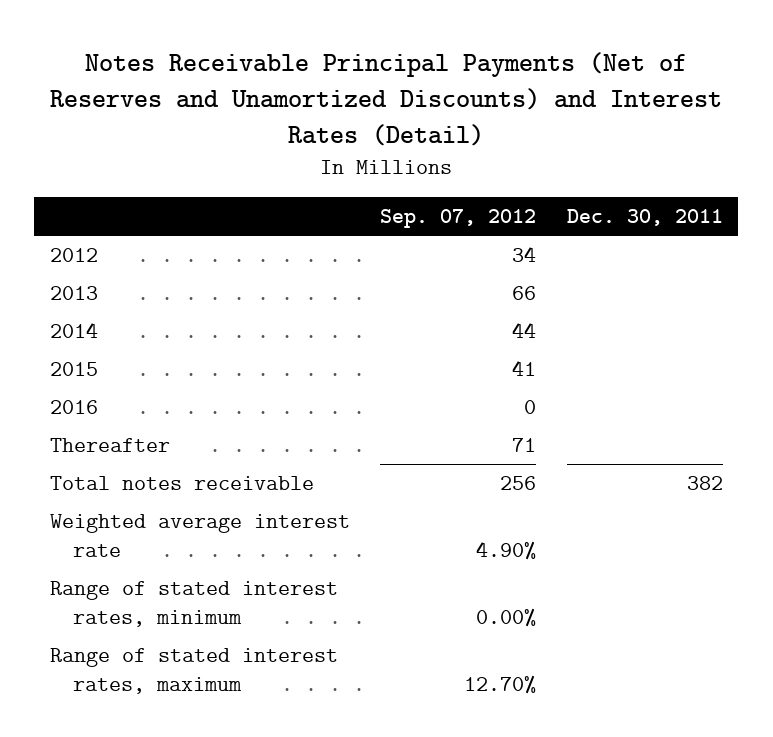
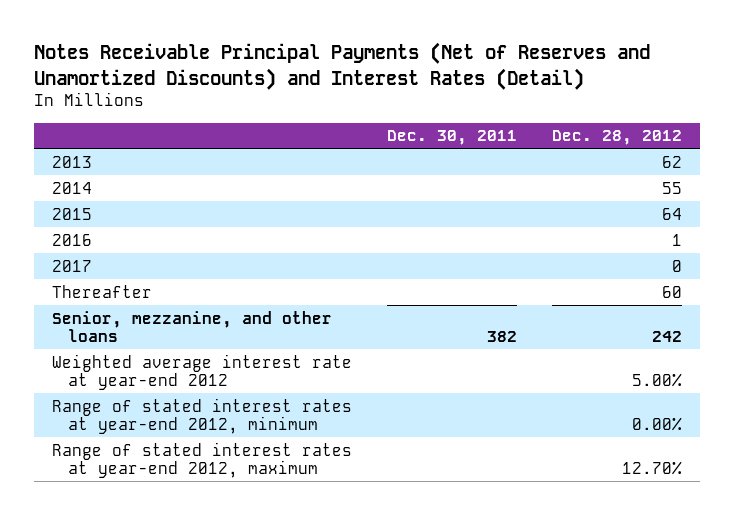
[380,209,537,229] Sep. 07, 2012 -> none
none -> [552,130,683,146] Dec. 28, 2012
[49,248,98,263] 2012 -> none
none -> [51,259,92,272] 2017
[49,476,314,491] Total notes receivable -> [51,310,332,343] Senior, mezzanine, and other loans
[49,514,350,557] Weighted average interest rate -> [51,353,352,391] Weighted average interest rate at year-end 2012
[49,581,338,627] Range of stated interest rates, minimum -> [51,397,352,435] Range of stated interest rates at year-end 2012, minimum
[49,648,338,694] Range of stated interest rates, maximum -> [51,441,352,479] Range of stated interest rates at year-end 2012, maximum

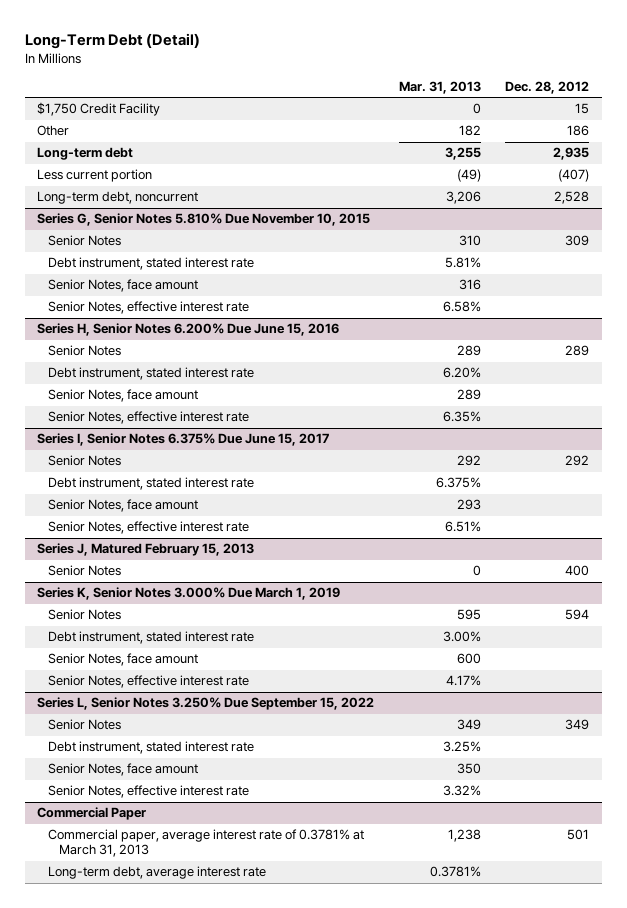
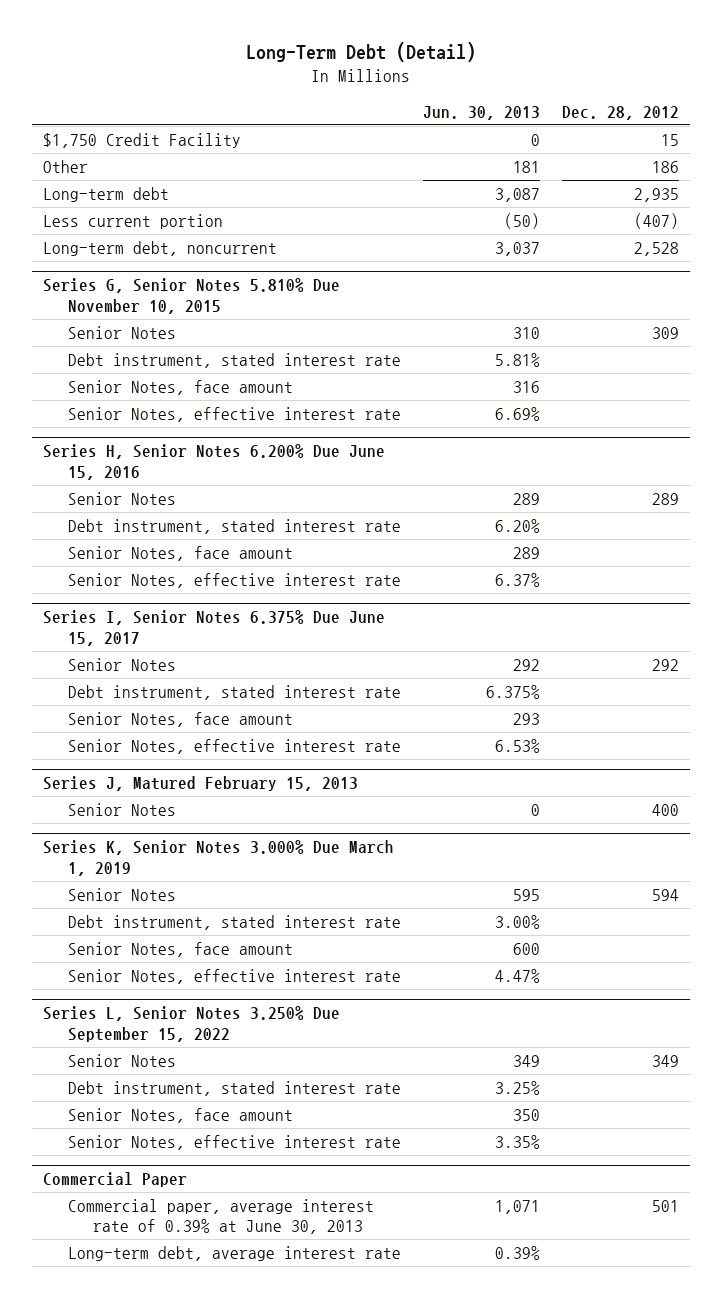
[398,80,481,94] Mar. 31, 2013 -> none
none -> [423,105,541,120] Jun. 30, 2013
[48,829,365,858] Commercial paper, average interest rate of 0.3781% at March 31, 2013 -> [67,1198,374,1235] Commercial paper, average interest rate of 0.39% at June 30, 2013

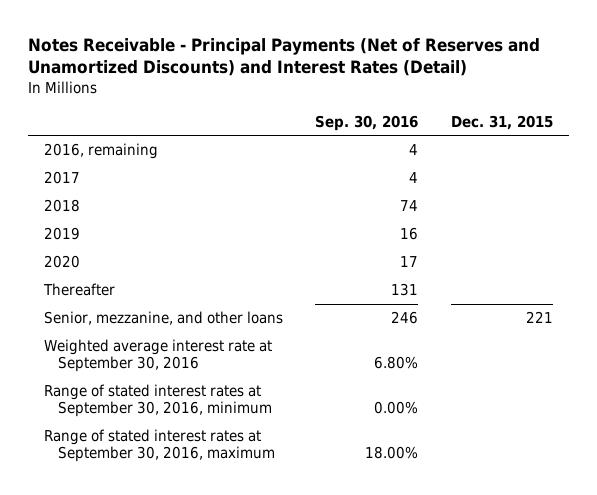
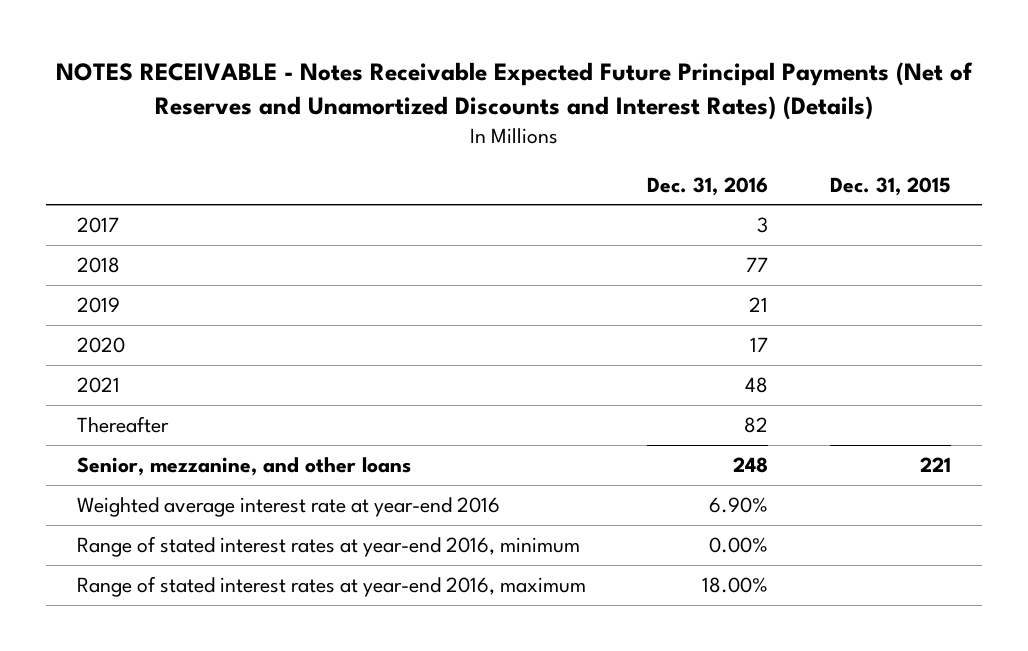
[28,37,541,77] Notes Receivable - Principal Payments (Net of Reserves and Unamortized Discounts) and Interest Rates (Detail) -> [55,61,973,120] NOTES RECEIVABLE - Notes Receivable Expected Future Principal Payments (Net of Reserves and Unamortized Discounts and Interest Rates) (Details)
[315,114,419,131] Sep. 30, 2016 -> none
none -> [647,176,769,196] Dec. 31, 2016
[44,143,159,160] 2016, remaining -> none
none -> [76,376,120,393] 2021
[44,339,273,373] Weighted average interest rate at September 30, 2016 -> [76,496,500,517] Weighted average interest rate at year-end 2016
[44,384,273,418] Range of stated interest rates at September 30, 2016, minimum -> [76,535,580,557] Range of stated interest rates at year-end 2016, minimum
[44,429,276,463] Range of stated interest rates at September 30, 2016, maximum -> [76,575,586,597] Range of stated interest rates at year-end 2016, maximum

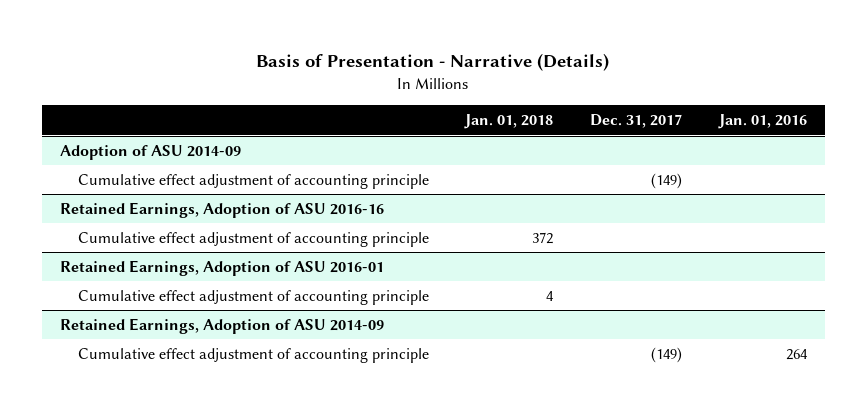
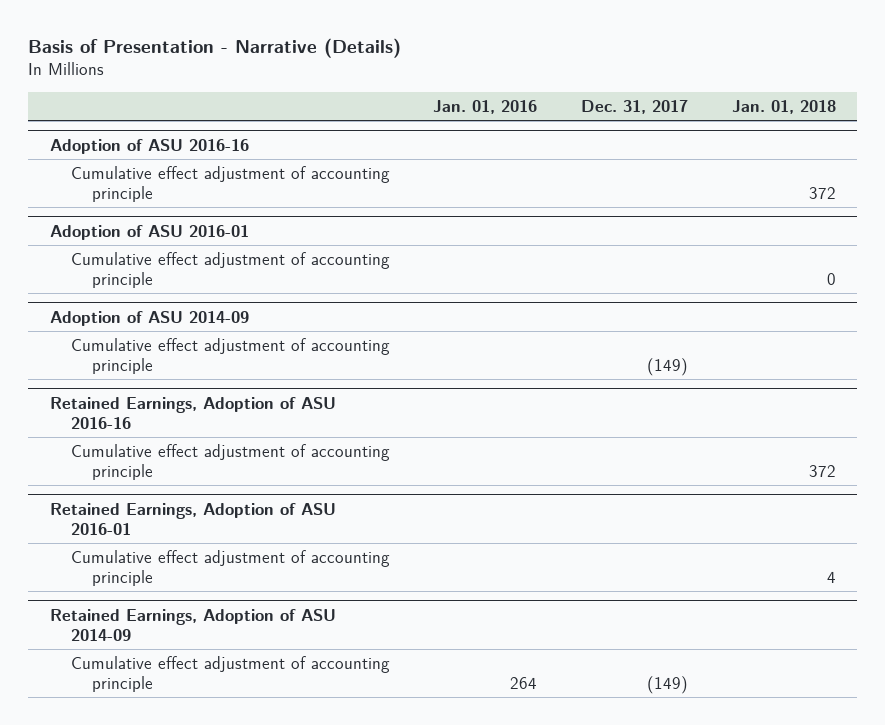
none -> [49,138,249,154] Adoption of ASU 2016-16
none -> [70,165,390,202] Cumulative effect adjustment of accounting principle
none -> [49,224,249,240] Adoption of ASU 2016-01
none -> [70,251,390,288] Cumulative effect adjustment of accounting principle

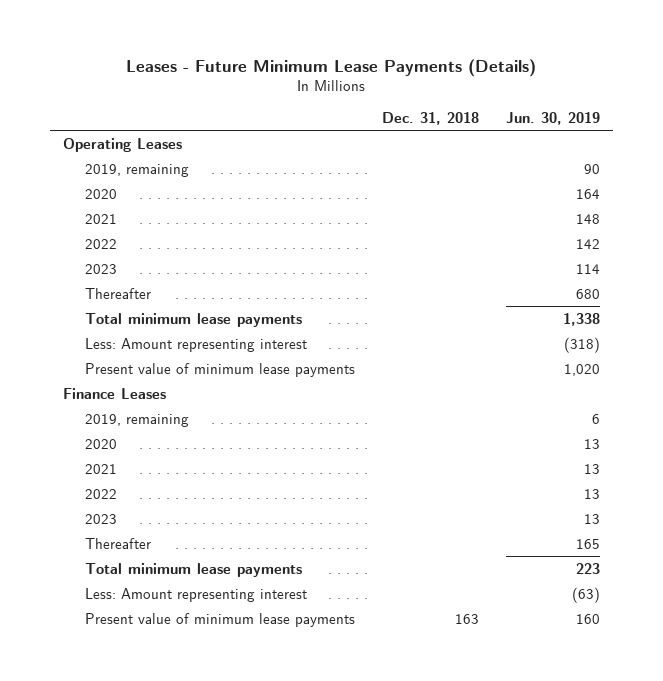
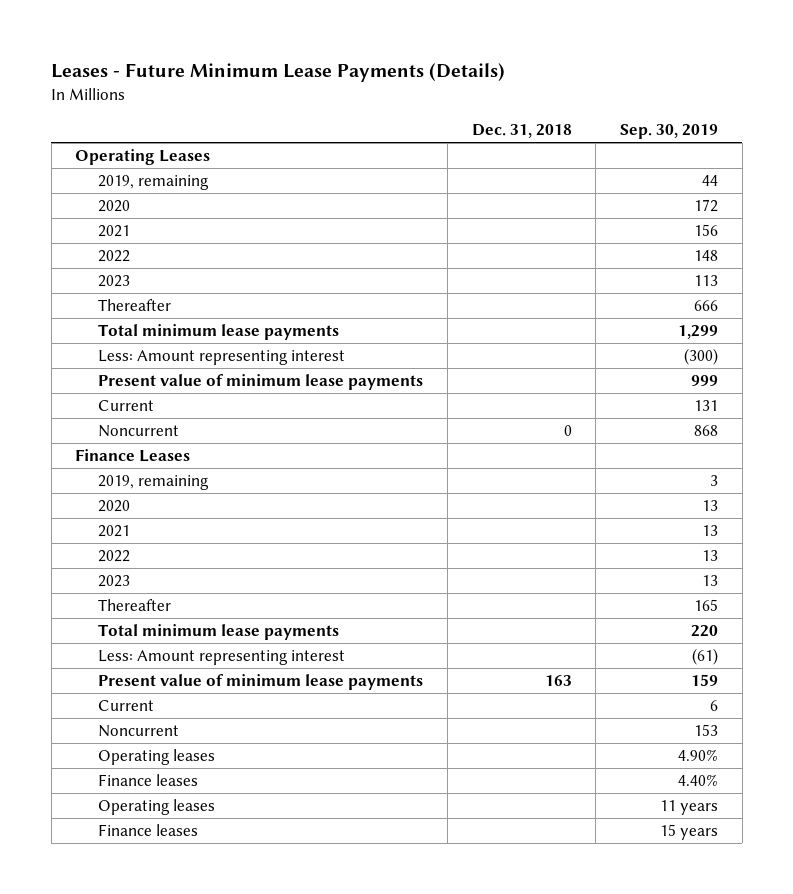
[505,111,600,125] Jun. 30, 2019 -> none
none -> [620,123,719,139] Sep. 30, 2019
none -> [98,400,155,412] Current
none -> [98,425,180,438] Noncurrent
none -> [98,700,155,712] Current
none -> [98,725,180,738] Noncurrent
none -> [98,749,216,766] Operating leases
none -> [98,774,199,787] Finance leases
none -> [98,799,216,816] Operating leases
none -> [98,824,199,837] Finance leases

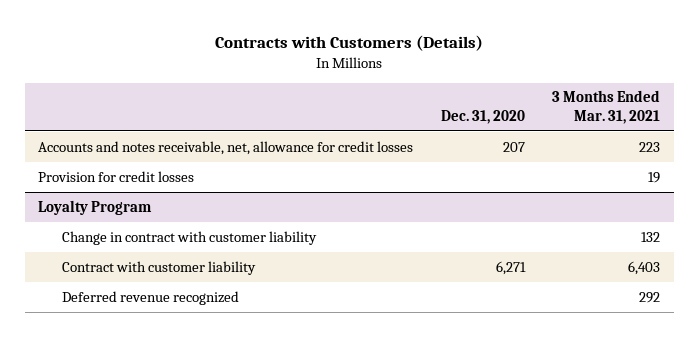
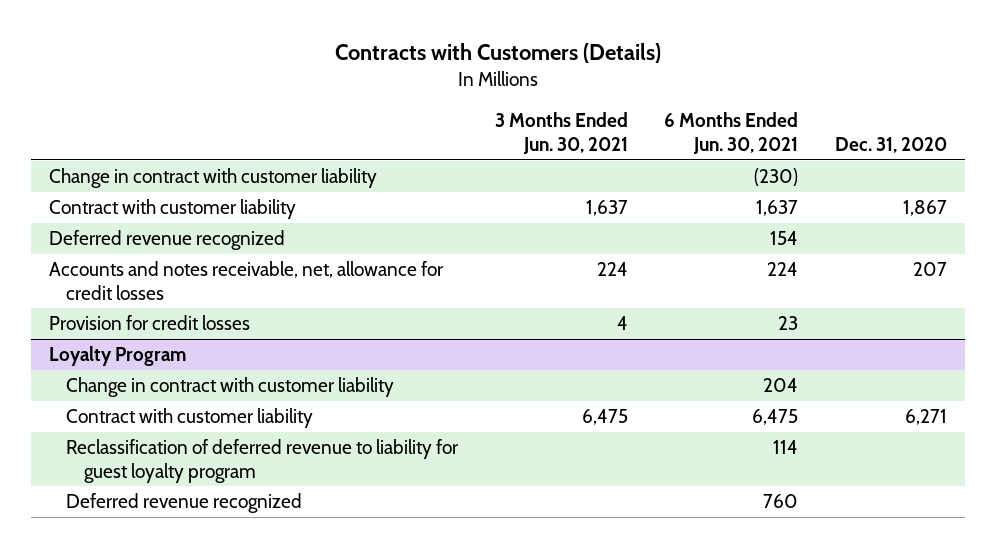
[552,90,661,125] 3 Months Ended Mar. 31, 2021 -> none
none -> [494,112,628,154] 3 Months Ended Jun. 30, 2021
none -> [664,112,799,154] 6 Months Ended Jun. 30, 2021
none -> [48,168,377,189] Change in contract with customer liability
none -> [48,199,296,220] Contract with customer liability
none -> [48,230,285,251] Deferred revenue recognized
none -> [66,439,460,483] Reclassification of deferred revenue to liability for guest loyalty program

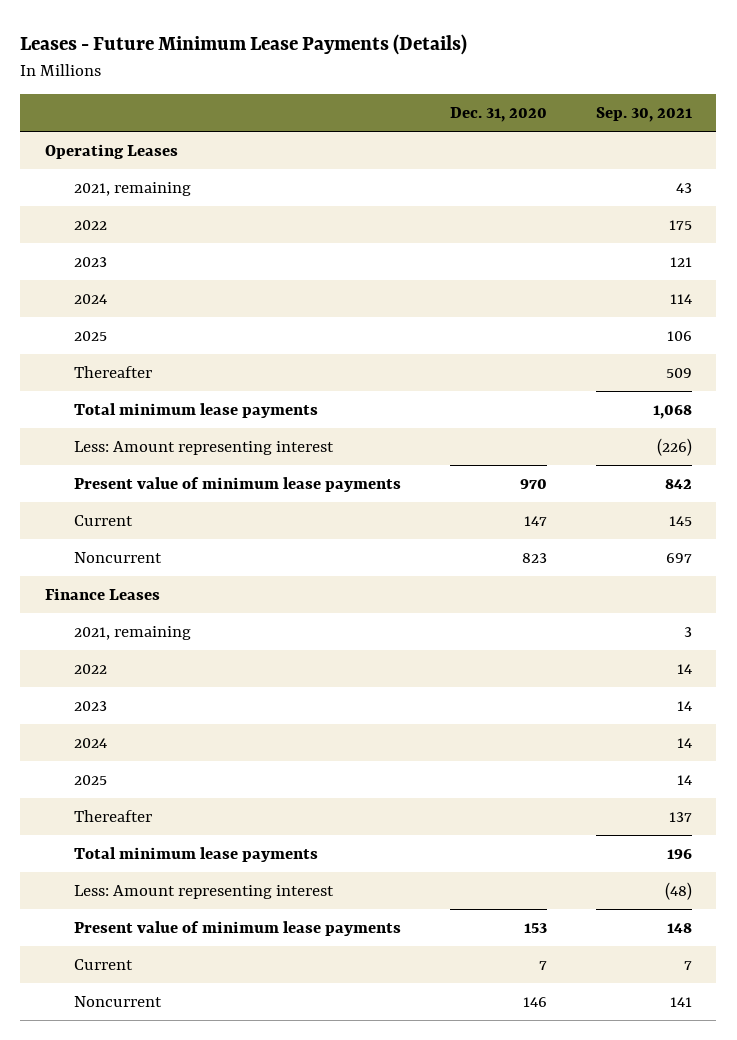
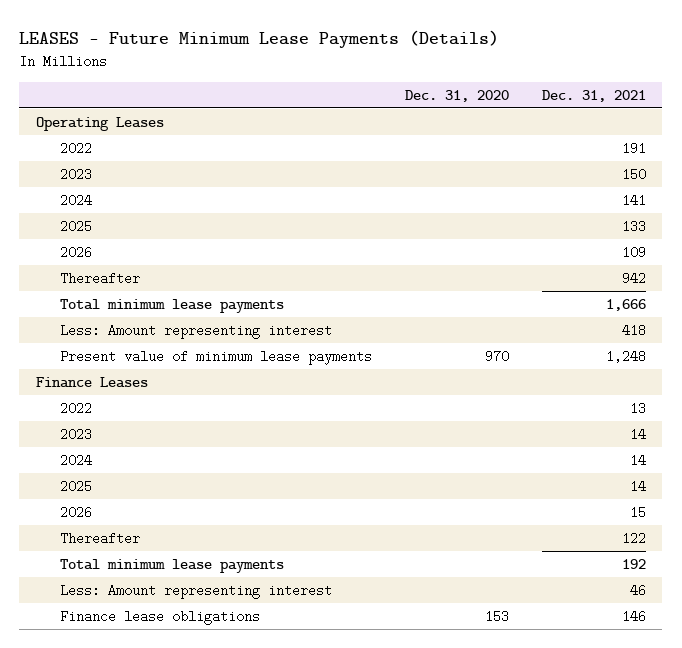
[20,33,468,55] Leases - Future Minimum Lease Payments (Details) -> [19,30,500,49] LEASES - Future Minimum Lease Payments (Details)
[595,107,692,123] Sep. 30, 2021 -> none
none -> [541,89,646,102] Dec. 31, 2021
[74,181,192,196] 2021, remaining -> none
none -> [60,245,93,259] 2026
[74,514,134,526] Current -> none
[74,551,163,563] Noncurrent -> none
[74,625,192,640] 2021, remaining -> none
none -> [60,505,93,519] 2026
[74,958,134,970] Current -> none
[74,995,163,1007] Noncurrent -> none
[74,920,402,936] Present value of minimum lease payments -> [60,609,261,625] Finance lease obligations

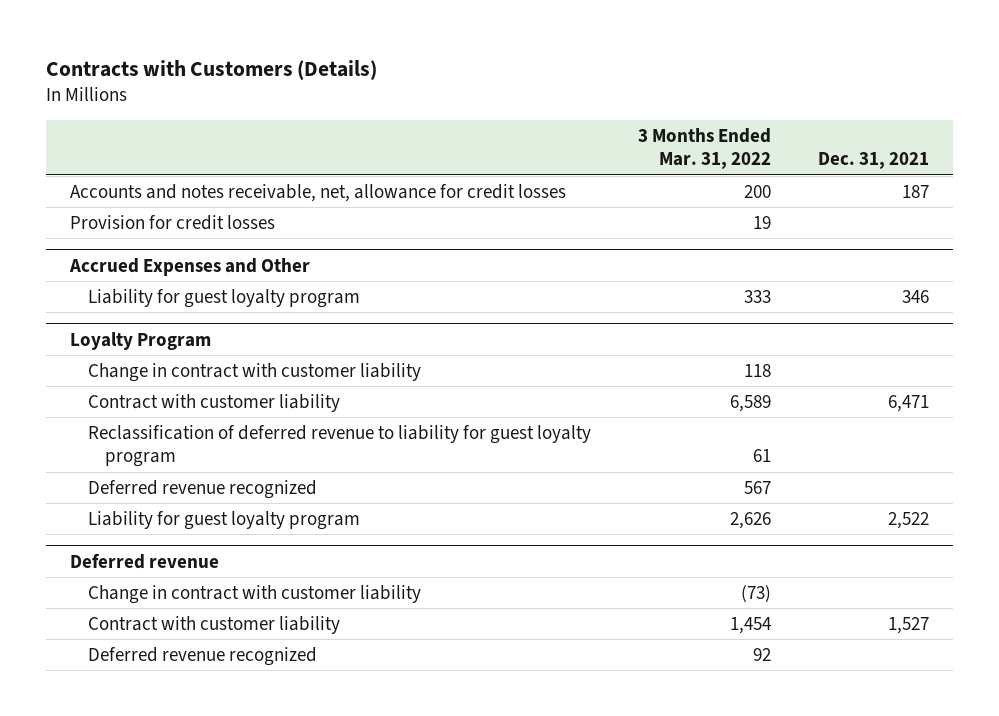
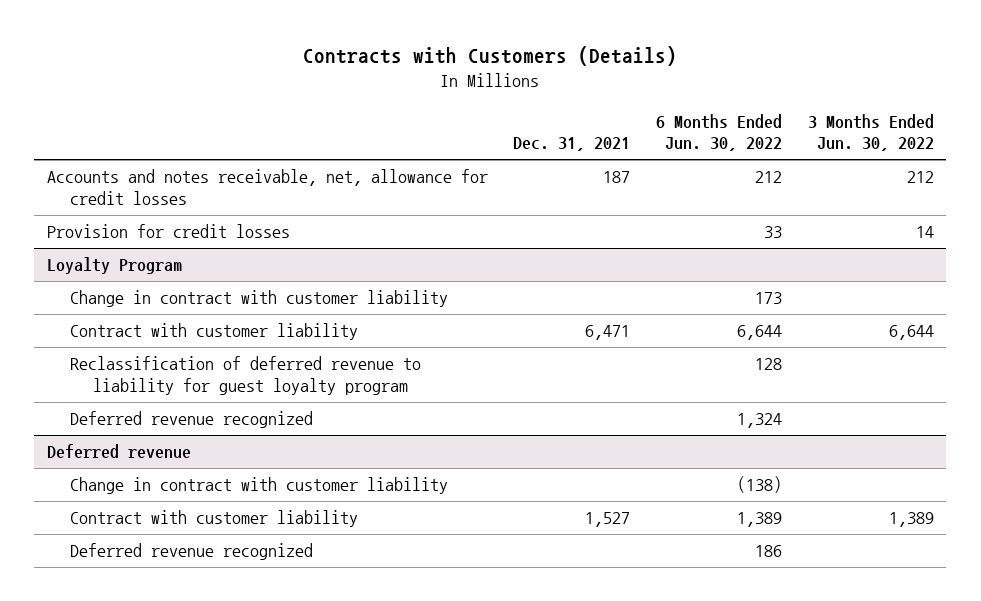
[637,127,771,170] 3 Months Ended Mar. 31, 2022 -> none
none -> [656,114,783,152] 6 Months Ended Jun. 30, 2022
none -> [807,114,934,152] 3 Months Ended Jun. 30, 2022
[68,257,310,276] Accrued Expenses and Other -> none
[87,288,360,308] Liability for guest loyalty program -> none
[87,510,360,530] Liability for guest loyalty program -> none

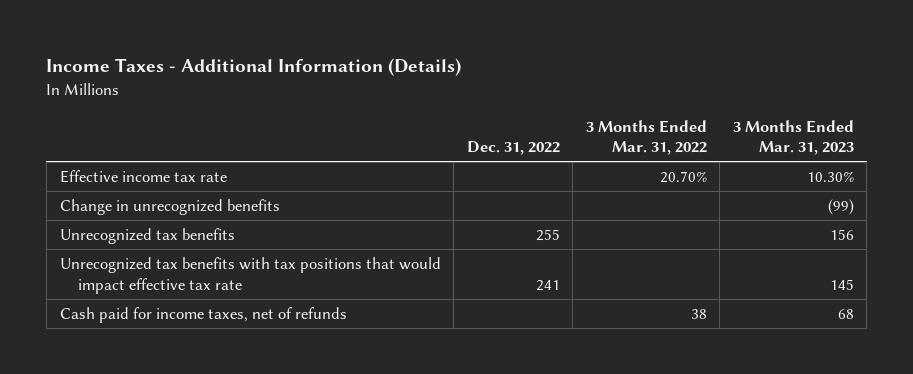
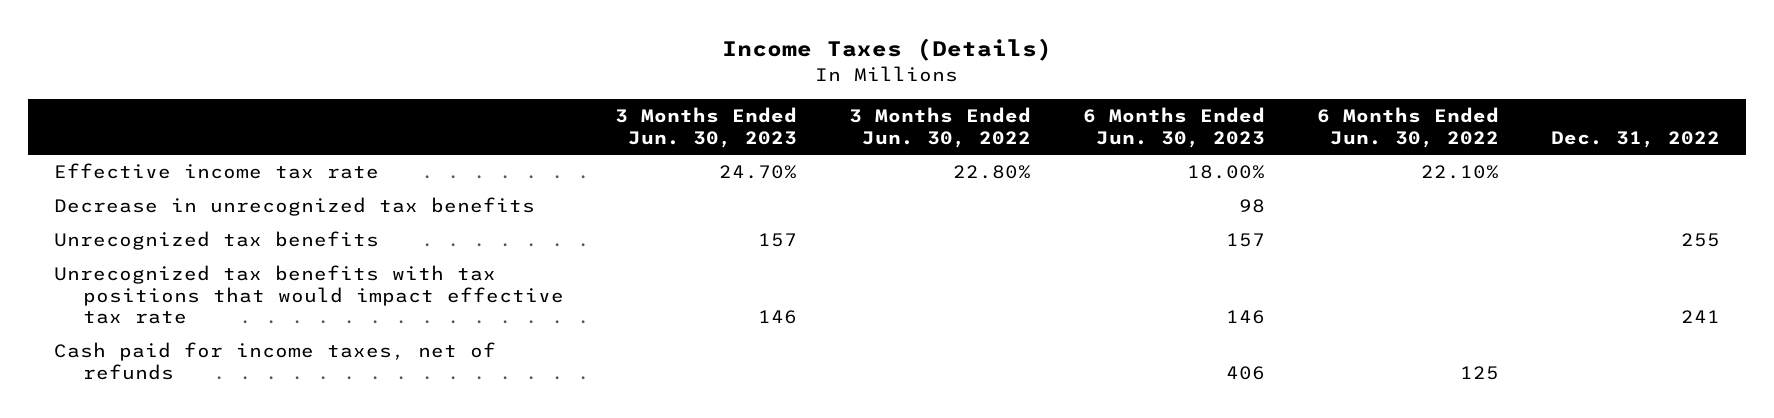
[46,58,462,77] Income Taxes - Additional Information (Details) -> [721,38,1052,62] Income Taxes (Details)
[585,119,707,156] 3 Months Ended Mar. 31, 2022 -> none
[732,119,854,156] 3 Months Ended Mar. 31, 2023 -> none
none -> [615,107,798,148] 3 Months Ended Jun. 30, 2023
none -> [849,107,1032,148] 3 Months Ended Jun. 30, 2022
none -> [1083,107,1266,148] 6 Months Ended Jun. 30, 2023
none -> [1317,107,1500,148] 6 Months Ended Jun. 30, 2022
[59,199,280,216] Change in unrecognized benefits -> [53,197,535,217] Decrease in unrecognized tax benefits

